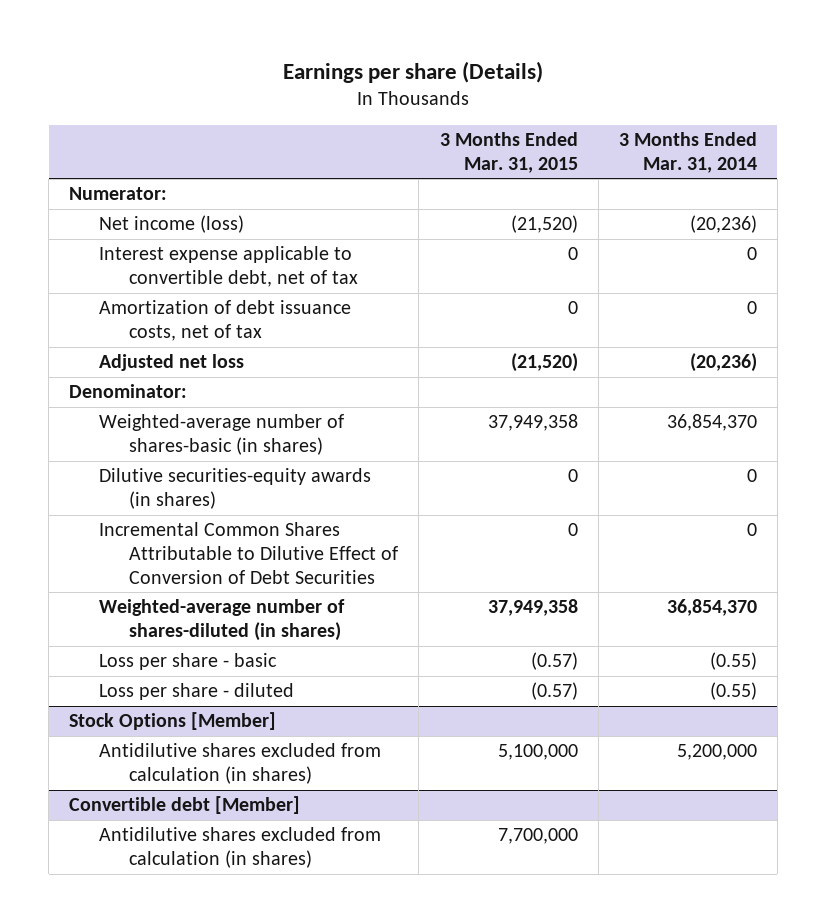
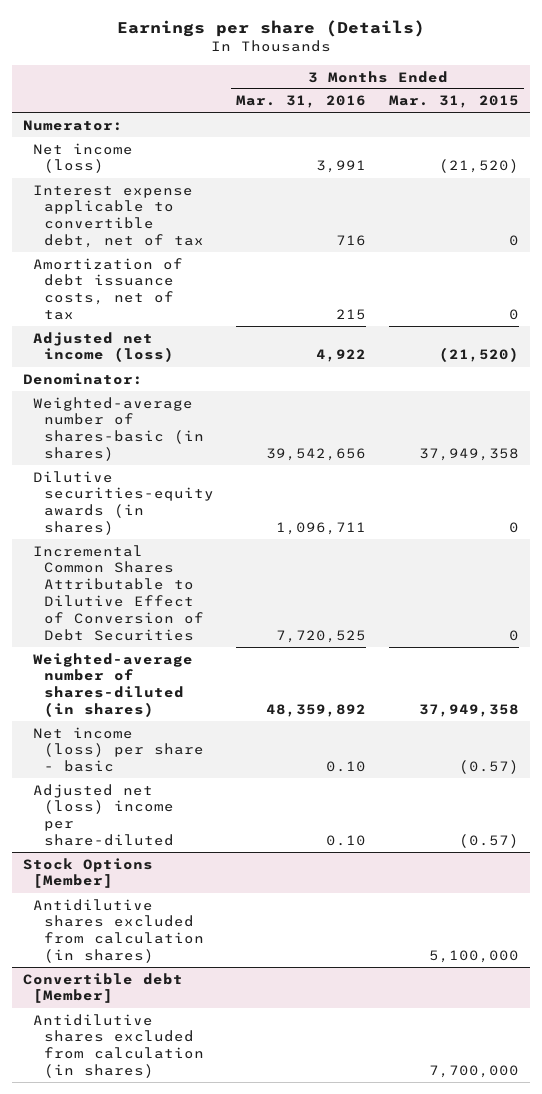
[618,131,757,173] 3 Months Ended Mar. 31, 2014 -> none
none -> [236,95,367,109] Mar. 31, 2016
[99,354,245,372] Adjusted net loss -> [33,331,174,363] Adjusted net income (loss)
[99,653,278,671] Loss per share - basic -> [33,726,204,773] Net income (loss) per share - basic
[99,683,295,701] Loss per share - diluted -> [33,783,174,847] Adjusted net (loss) income per share-diluted

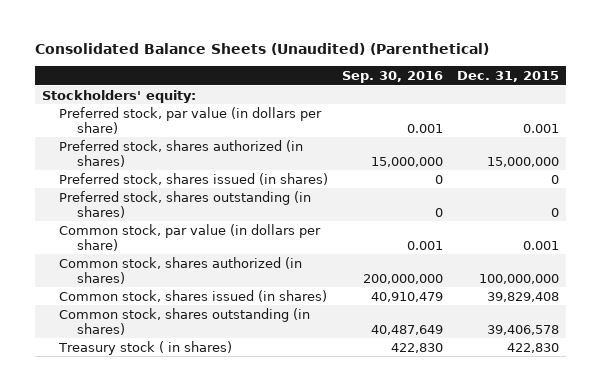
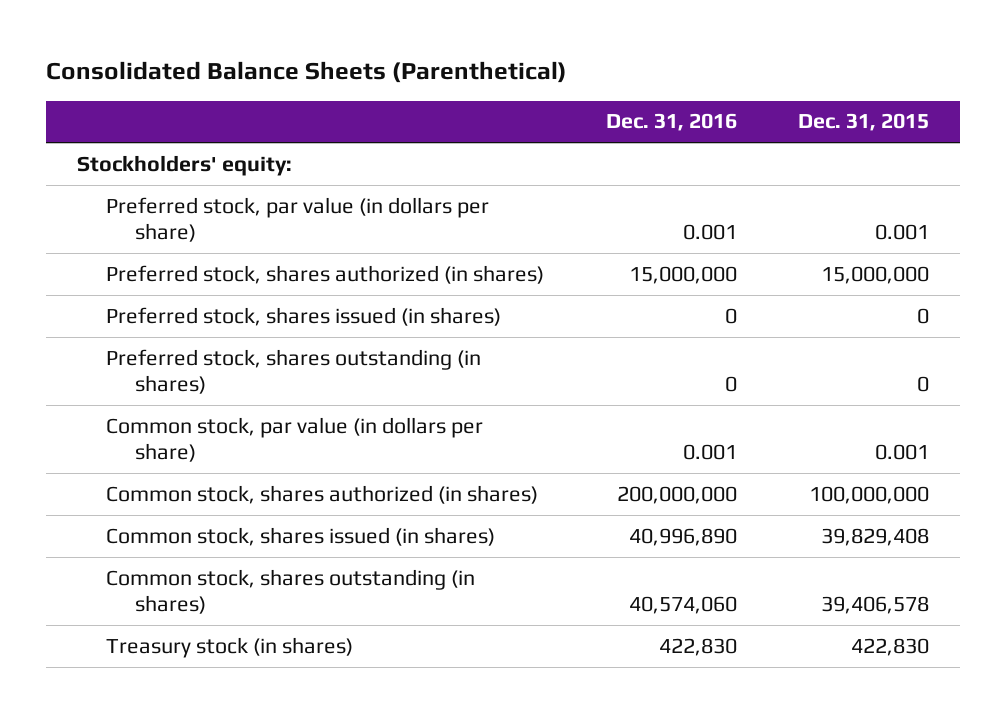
[34,43,489,56] Consolidated Balance Sheets (Unaudited) (Parenthetical) -> [45,61,567,84] Consolidated Balance Sheets (Parenthetical)
[341,70,443,83] Sep. 30, 2016 -> none
none -> [605,113,737,132] Dec. 31, 2016
[58,340,233,355] Treasury stock ( in shares) -> [105,636,353,658] Treasury stock (in shares)

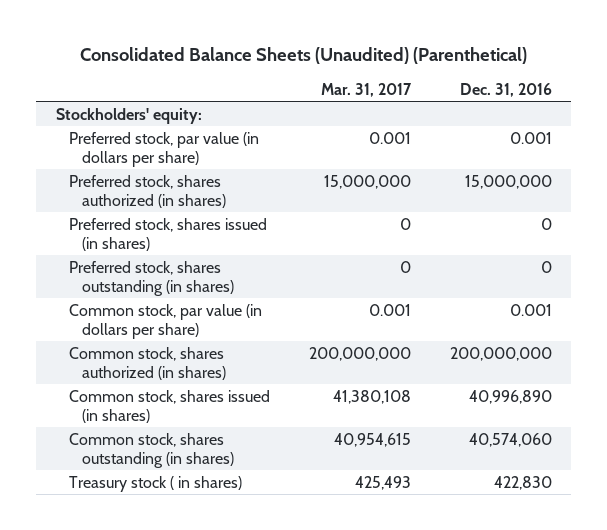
[45,61,567,84] Consolidated Balance Sheets (Parenthetical) -> [79,47,527,65] Consolidated Balance Sheets (Unaudited) (Parenthetical)
[798,113,930,132] Dec. 31, 2015 -> none
none -> [320,82,412,97] Mar. 31, 2017
[105,636,353,658] Treasury stock (in shares) -> [68,475,242,492] Treasury stock ( in shares)

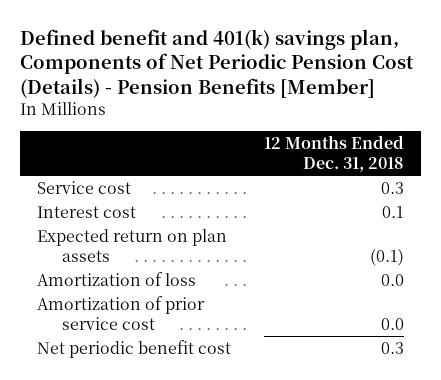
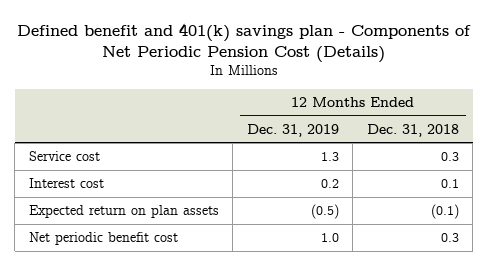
[20,28,415,99] Defined benefit and 401(k) savings plan, Components of Net Periodic Pension Cost (Details) - Pension Benefits [Member] -> [16,23,471,64] Defined benefit and 401(k) savings plan - Components of Net Periodic Pension Cost (Details)
none -> [246,123,339,137] Dec. 31, 2019
[36,271,196,286] Amortization of loss -> none
[36,295,205,330] Amortization of prior service cost -> none

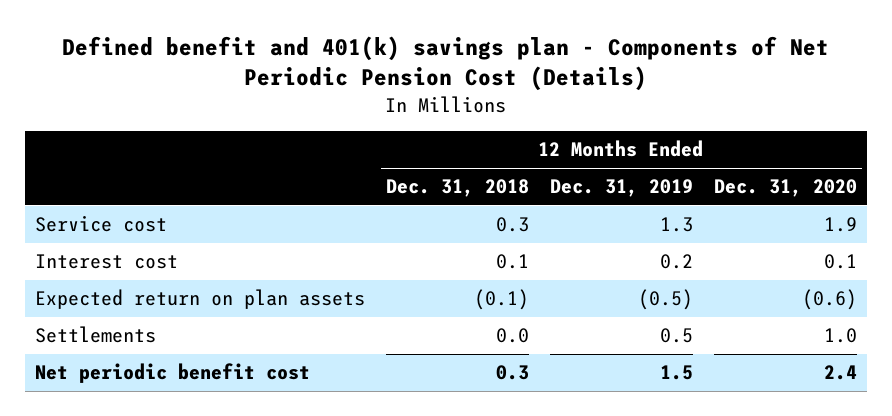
none -> [713,179,857,198] Dec. 31, 2020
none -> [35,326,157,344] Settlements
[320,233,339,243] 1.0 -> [659,365,693,381] 1.5

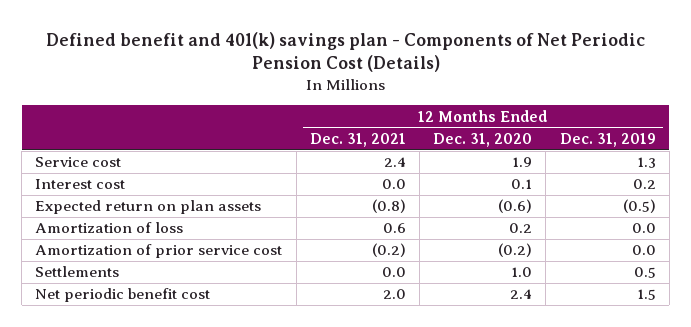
[385,179,529,198] Dec. 31, 2018 -> none
none -> [309,132,406,147] Dec. 31, 2021
none -> [35,222,184,234] Amortization of loss
none -> [35,244,283,259] Amortization of prior service cost

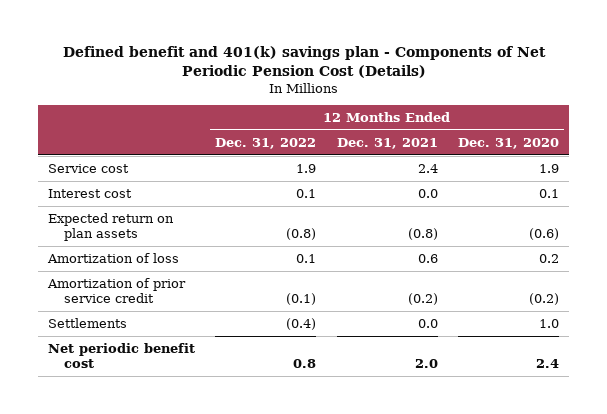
[559,132,656,147] Dec. 31, 2019 -> none
none -> [215,137,317,149] Dec. 31, 2022
[35,244,283,259] Amortization of prior service cost -> [47,277,187,304] Amortization of prior service credit

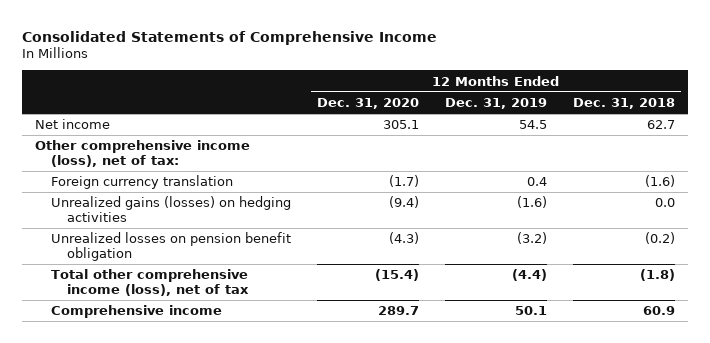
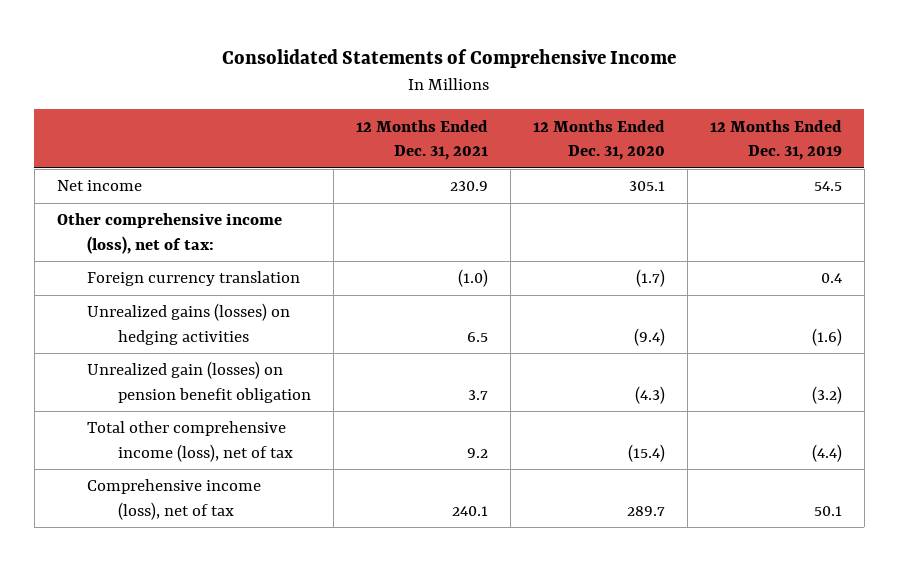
[572,97,675,109] Dec. 31, 2018 -> none
none -> [355,119,488,161] 12 Months Ended Dec. 31, 2021
[51,232,292,262] Unrealized losses on pension benefit obligation -> [87,361,311,403] Unrealized gain (losses) on pension benefit obligation
[51,305,223,319] Comprehensive income -> [87,479,262,520] Comprehensive income (loss), net of tax

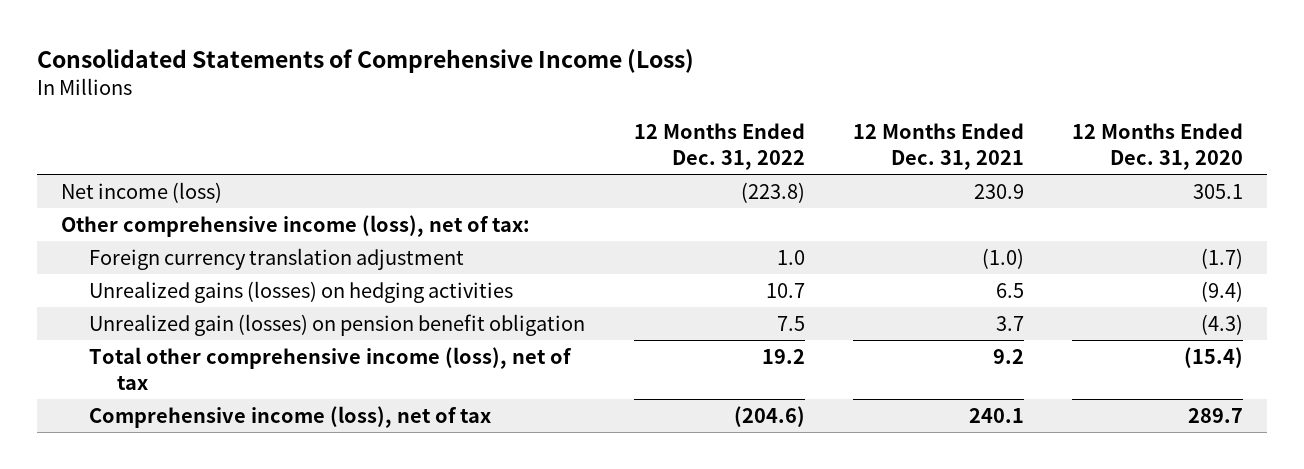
[222,49,677,69] Consolidated Statements of Comprehensive Income -> [37,49,695,74] Consolidated Statements of Comprehensive Income (Loss)
[709,119,842,161] 12 Months Ended Dec. 31, 2019 -> none
none -> [633,122,805,170] 12 Months Ended Dec. 31, 2022
[56,180,142,192] Net income -> [61,181,223,203] Net income (loss)
[87,271,301,287] Foreign currency translation -> [89,247,465,270] Foreign currency translation adjustment

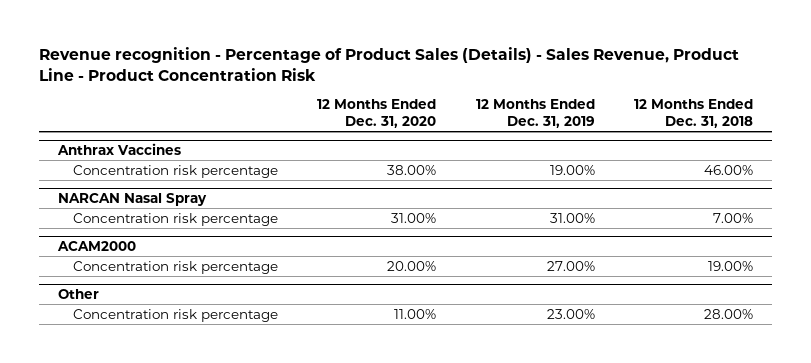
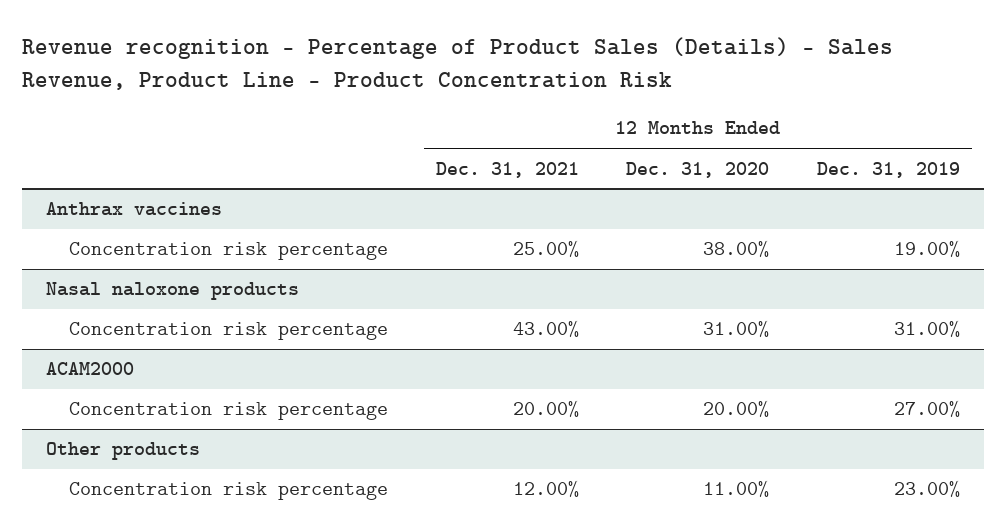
[633,99,753,129] 12 Months Ended Dec. 31, 2018 -> none
none -> [435,161,579,178] Dec. 31, 2021
[57,143,182,156] Anthrax Vaccines -> [45,202,222,217] Anthrax vaccines
[58,193,208,207] NARCAN Nasal Spray -> [45,282,299,301] Nasal naloxone products
[58,289,100,300] Other -> [45,442,200,461] Other products

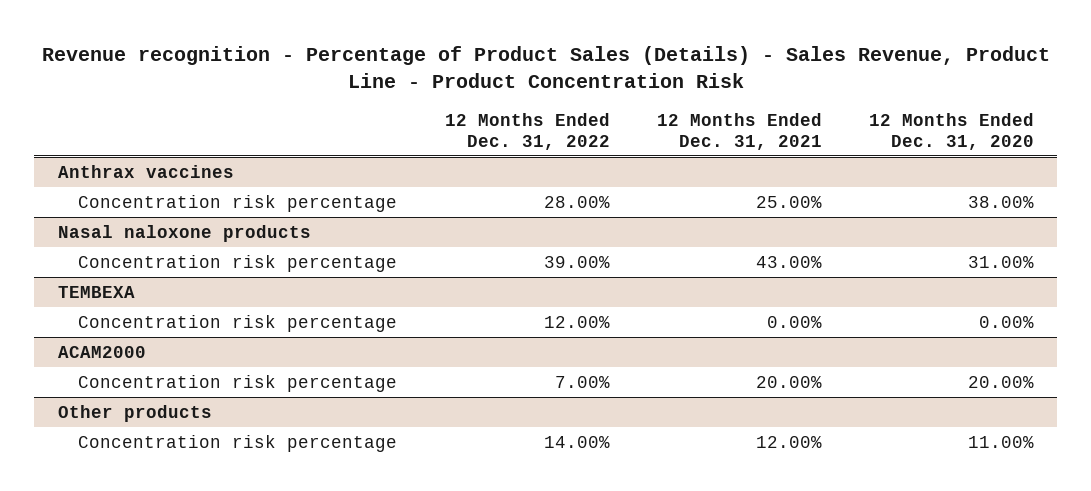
[816,161,960,178] Dec. 31, 2019 -> none
none -> [444,112,610,150] 12 Months Ended Dec. 31, 2022
none -> [57,285,135,298] TEMBEXA
none -> [78,314,398,332] Concentration risk percentage

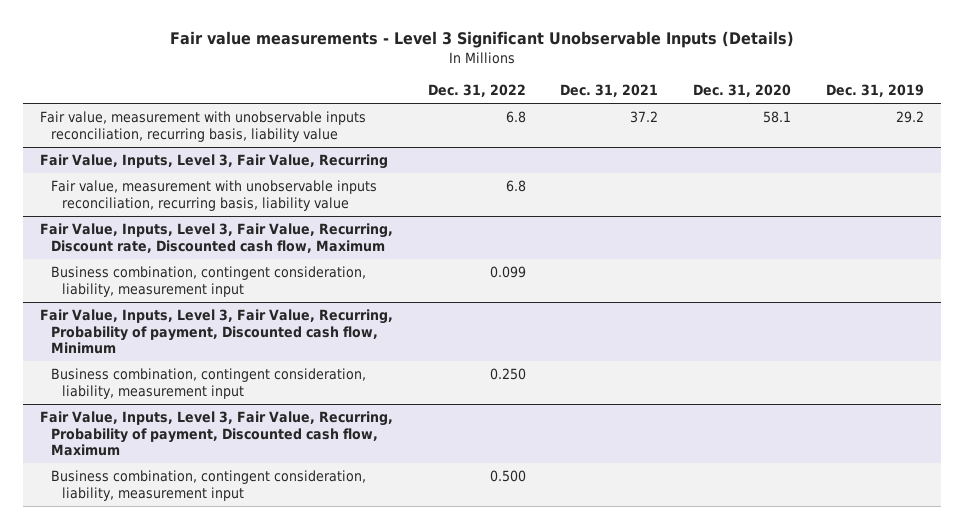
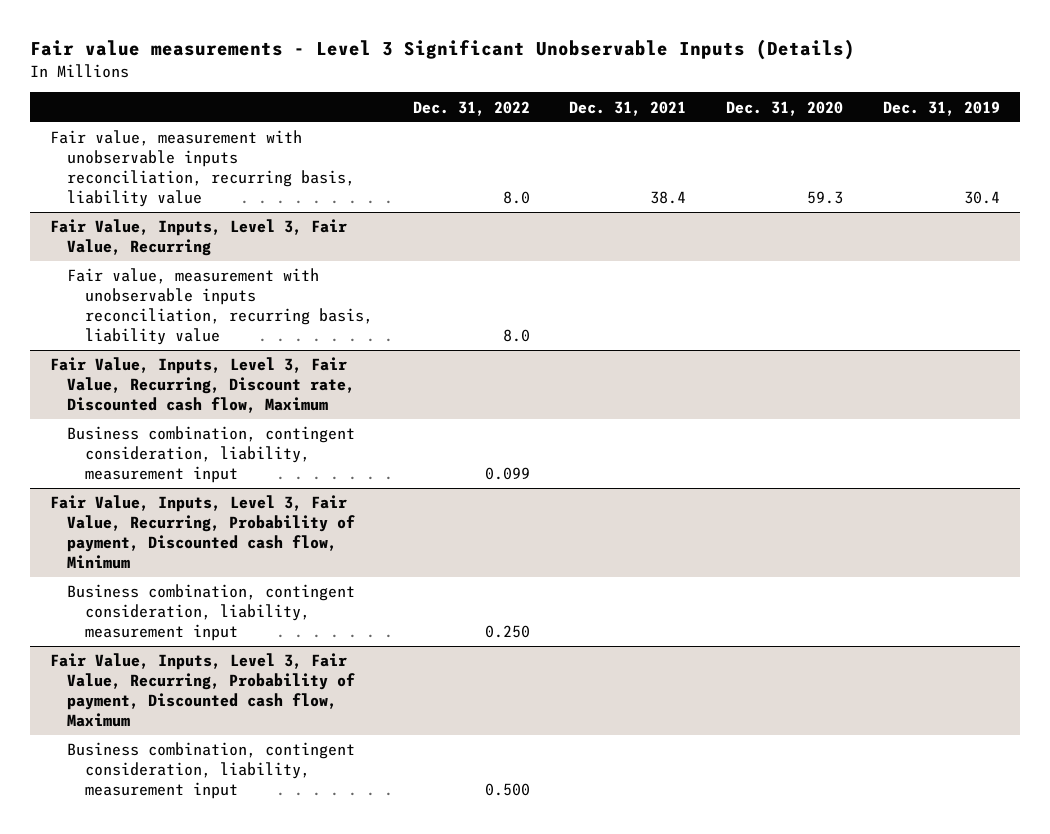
[505,111,526,124] 6.8 -> [502,191,530,205] 8.0
[630,111,659,124] 37.2 -> [650,191,687,205] 38.4
[763,111,792,124] 58.1 -> [807,191,844,205] 59.3
[895,111,924,124] 29.2 -> [964,191,1001,205] 30.4
[505,180,526,193] 6.8 -> [502,329,530,343] 8.0

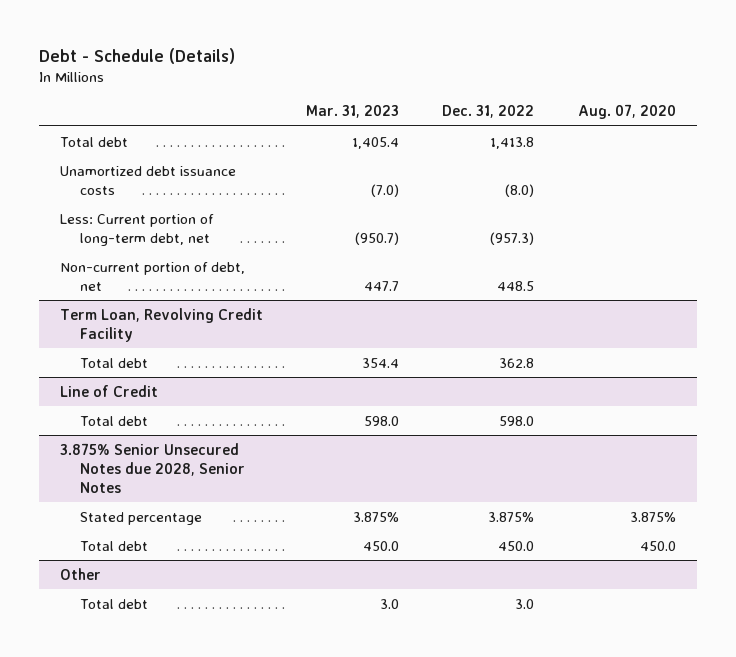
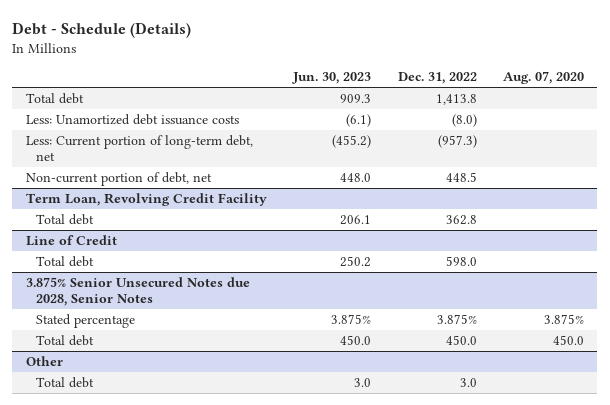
[306,105,400,119] Mar. 31, 2023 -> none
none -> [292,72,372,85] Jun. 30, 2023
[60,165,237,195] Unamortized debt issuance costs -> [25,113,239,125] Less: Unamortized debt issuance costs

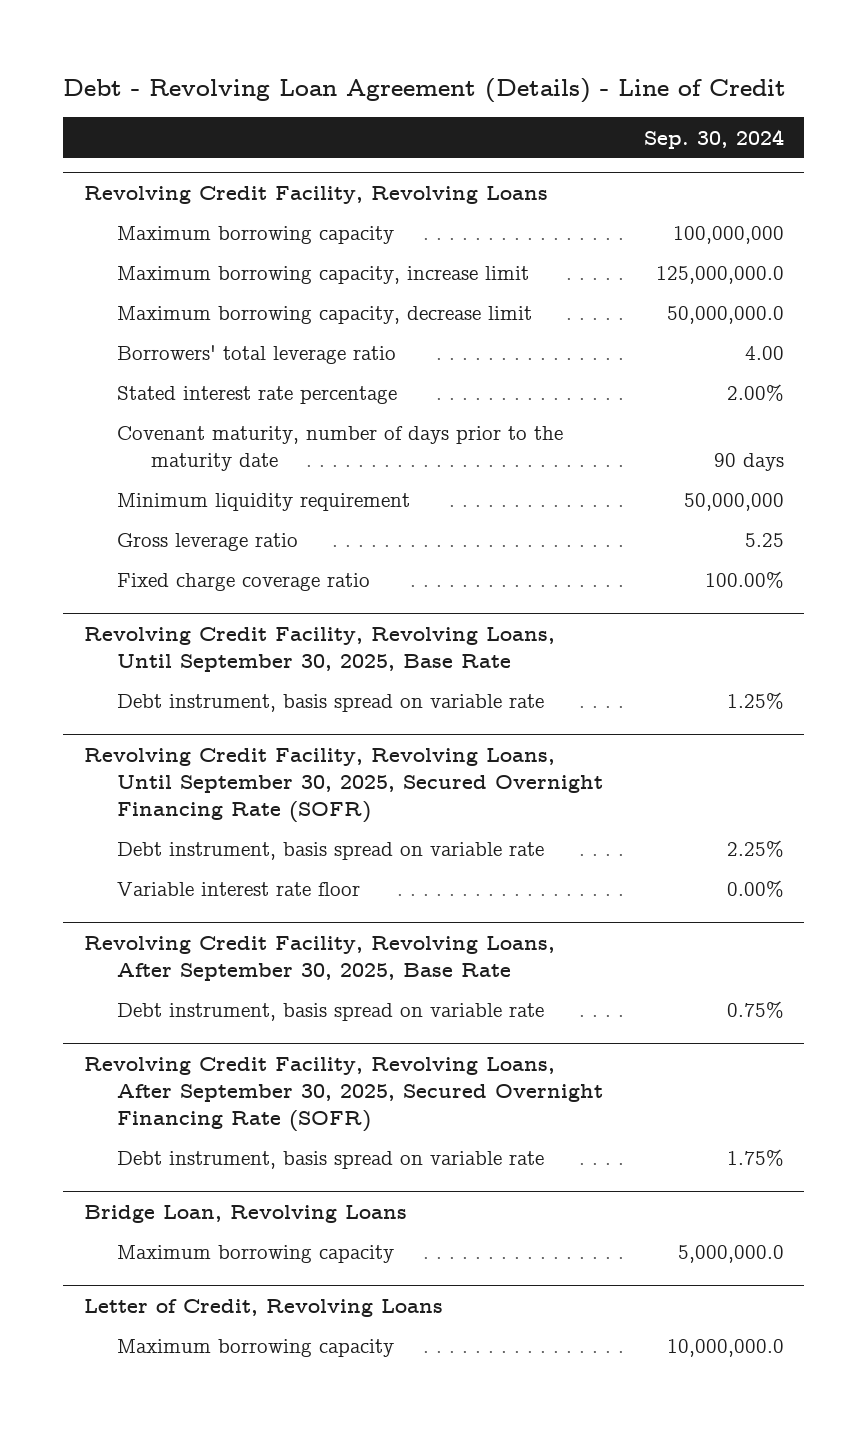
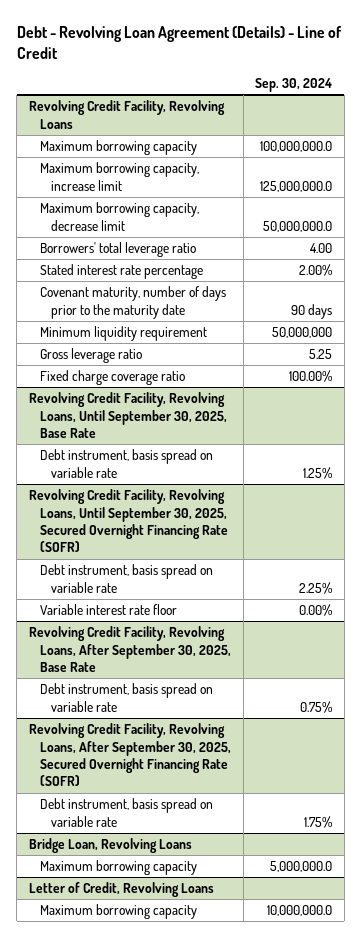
[672,226,784,245] 100,000,000 -> [260,141,333,153] 100,000,000.0

